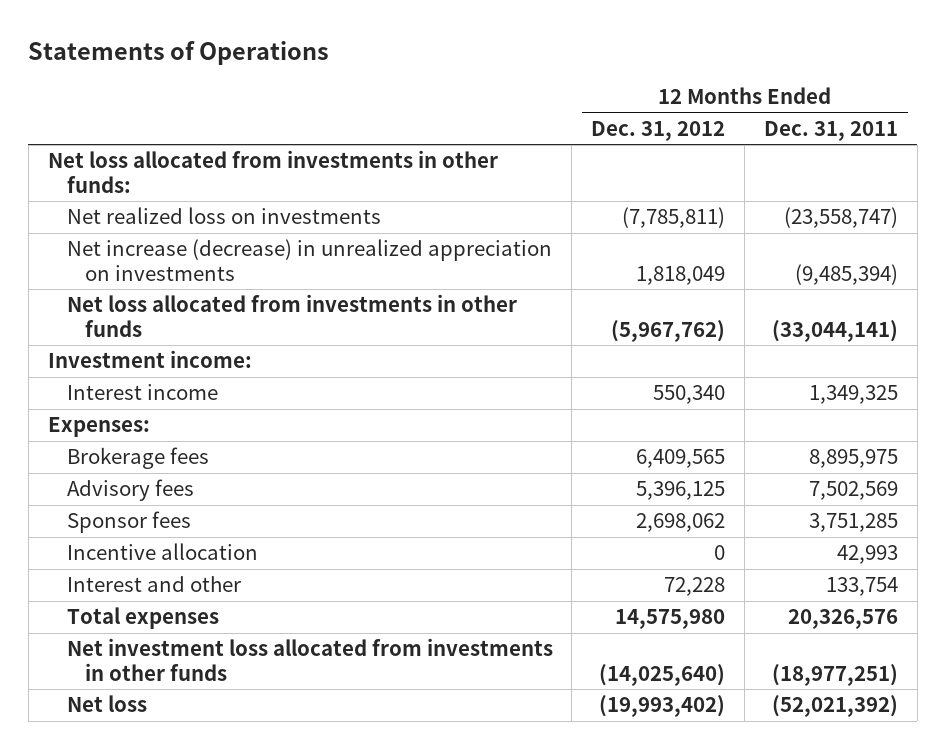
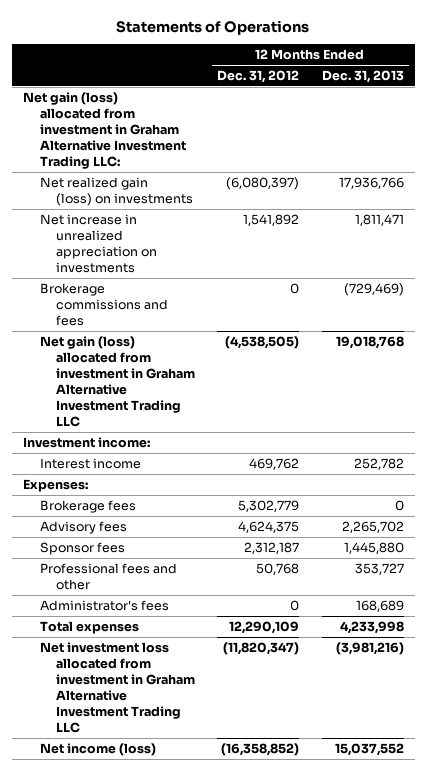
[763,120,898,141] Dec. 31, 2011 -> none
none -> [321,70,404,84] Dec. 31, 2013
[47,150,498,193] Net loss allocated from investments in other funds: -> [23,92,186,170] Net gain (loss) allocated from investment in Graham Alternative Investment Trading LLC:
[66,207,381,225] Net realized loss on investments -> [39,177,193,207] Net realized gain (loss) on investments
[622,207,726,229] (7,785,811) -> [226,177,300,191] (6,080,397)
[66,239,552,281] Net increase (decrease) in unrealized appreciation on investments -> [39,214,157,274] Net increase in unrealized appreciation on investments
[636,265,726,285] 1,818,049 -> [243,214,300,227] 1,541,892
none -> [39,283,168,327] Brokerage commissions and fees
[66,294,517,337] Net loss allocated from investments in other funds -> [39,336,195,428] Net gain (loss) allocated from investment in Graham Alternative Investment Trading LLC
[611,319,726,342] (5,967,762) -> [225,336,300,350] (4,538,505)
[653,385,726,405] 550,340 -> [249,458,300,471] 469,762
[66,543,258,561] Incentive allocation -> none
[66,576,241,593] Interest and other -> none
[636,449,726,469] 6,409,565 -> [238,500,300,513] 5,302,779
[636,481,726,501] 5,396,125 -> [238,521,300,534] 4,624,375
[636,513,726,533] 2,698,062 -> [244,542,300,555] 2,312,187
none -> [39,563,177,591] Professional fees and other
none -> [39,600,169,612] Administrator's fees
[615,609,726,630] 14,575,980 -> [229,621,300,635] 12,290,109
[66,638,553,681] Net investment loss allocated from investments in other funds -> [39,642,195,734] Net investment loss allocated from investment in Graham Alternative Investment Trading LLC
[599,663,726,686] (14,025,640) -> [223,642,300,656] (11,820,347)
[66,695,147,713] Net loss -> [39,743,156,757] Net income (loss)
[599,695,726,718] (19,993,402) -> [221,743,300,757] (16,358,852)

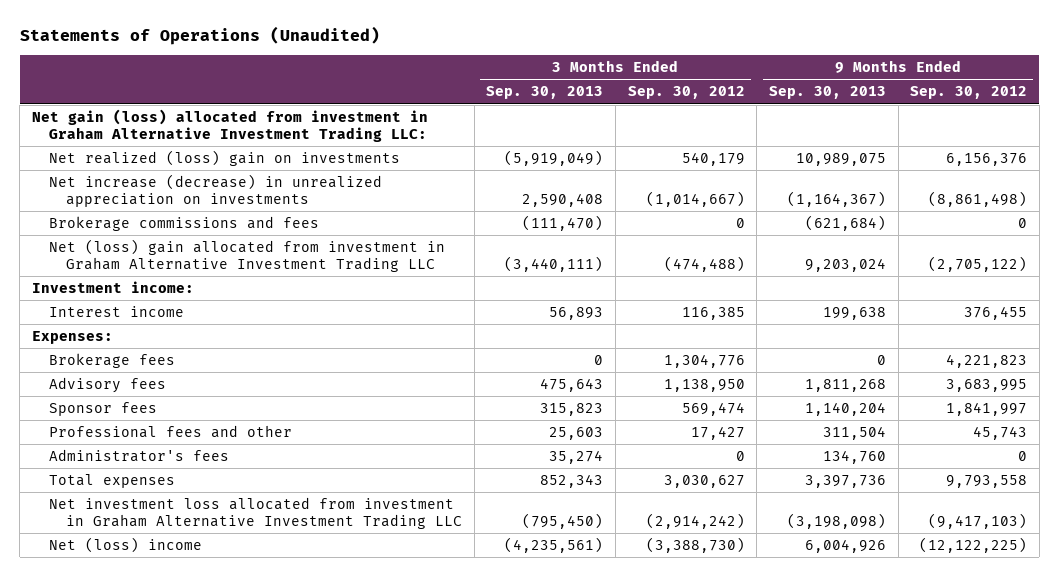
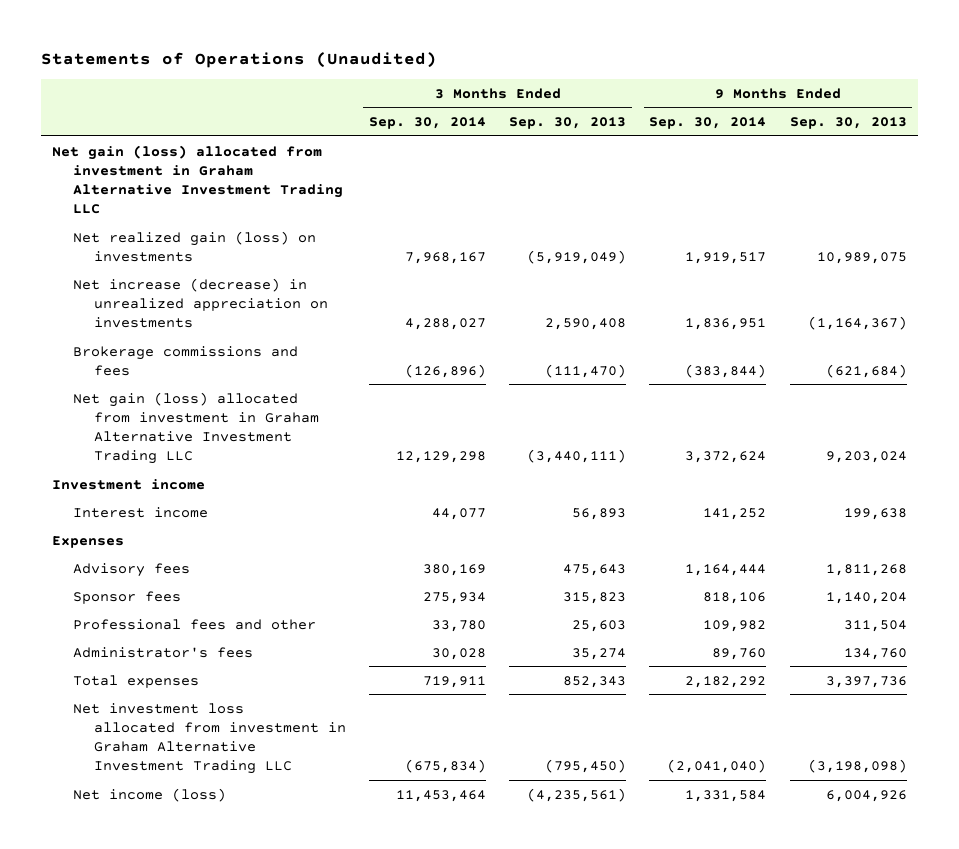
[627,86,745,100] Sep. 30, 2012 -> none
[910,86,1028,100] Sep. 30, 2012 -> none
none -> [369,117,487,130] Sep. 30, 2014
none -> [649,117,767,130] Sep. 30, 2014
[32,108,429,142] Net gain (loss) allocated from investment in Graham Alternative Investment Trading LLC: -> [52,144,344,215] Net gain (loss) allocated from investment in Graham Alternative Investment Trading LLC
[49,149,401,166] Net realized (loss) gain on investments -> [73,230,317,262] Net realized gain (loss) on investments
[49,238,446,272] Net (loss) gain allocated from investment in Graham Alternative Investment Trading LLC -> [73,391,320,465] Net gain (loss) allocated from investment in Graham Alternative Investment Trading LLC
[32,280,195,293] Investment income: -> [52,478,206,490] Investment income
[49,352,176,368] Brokerage fees -> none
[32,330,114,344] Expenses: -> [52,535,125,548] Expenses
[49,536,203,553] Net (loss) income -> [73,787,227,802] Net income (loss)

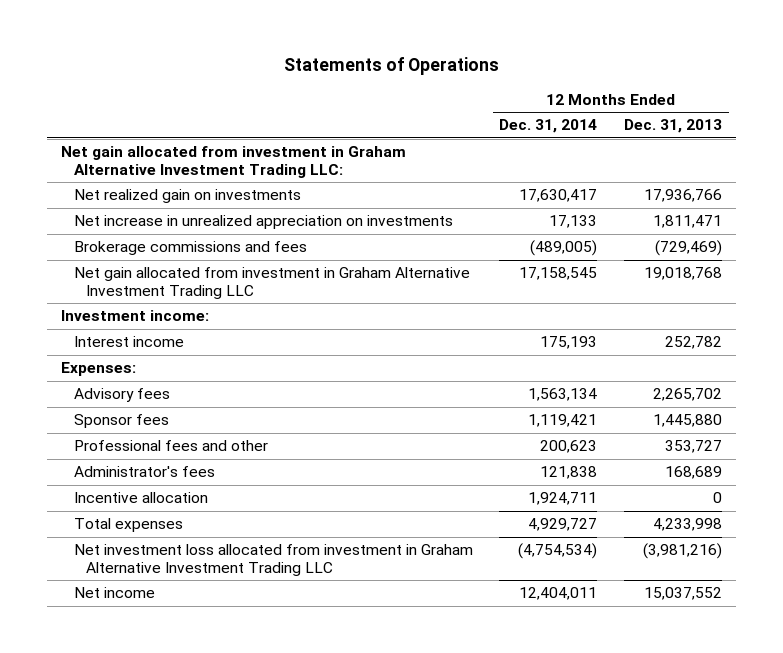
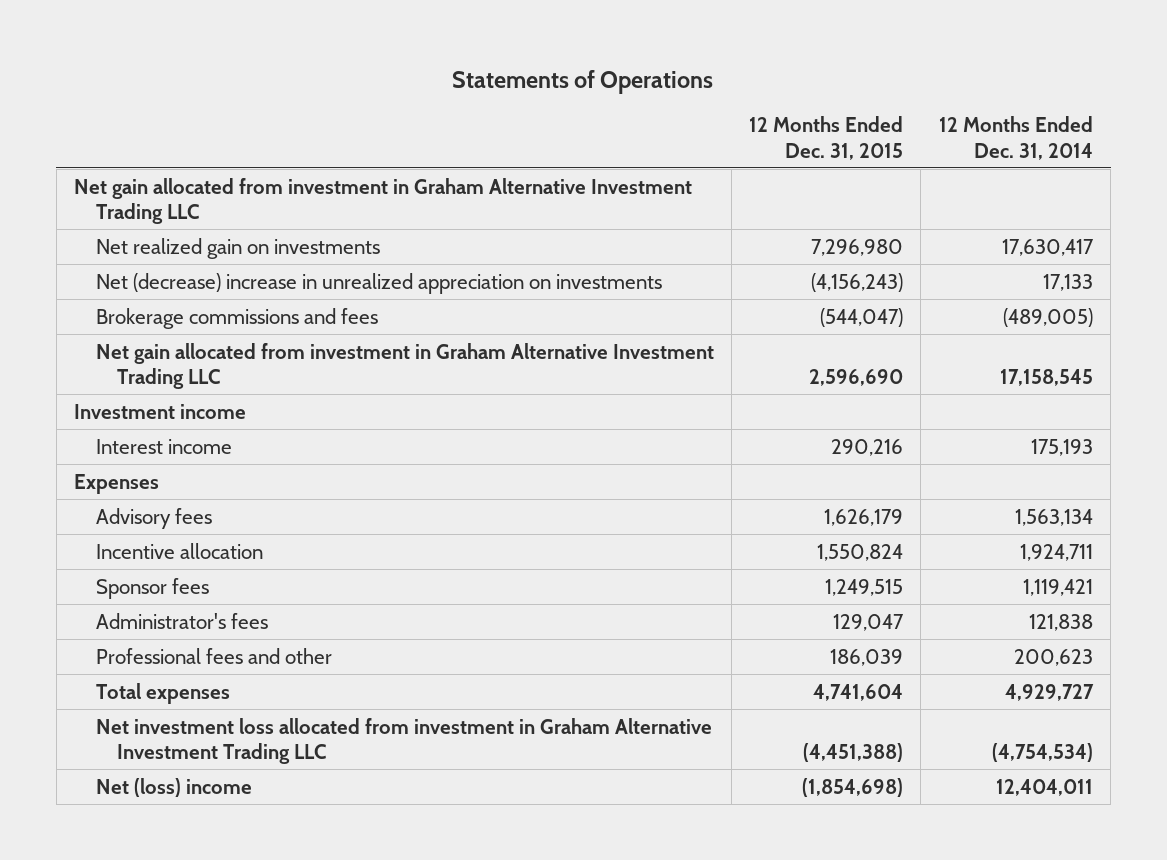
[624,119,723,134] Dec. 31, 2013 -> none
none -> [749,116,904,160] 12 Months Ended Dec. 31, 2015
[60,146,406,178] Net gain allocated from investment in Graham Alternative Investment Trading LLC: -> [73,177,692,224] Net gain allocated from investment in Graham Alternative Investment Trading LLC
[73,215,453,230] Net increase in unrealized appreciation on investments -> [95,272,662,294] Net (decrease) increase in unrealized appreciation on investments
[60,310,209,322] Investment income: -> [73,403,246,419] Investment income
[60,362,136,377] Expenses: -> [73,473,159,494] Expenses
[73,492,208,504] Incentive allocation -> [95,542,263,559] Incentive allocation
[73,440,268,452] Professional fees and other -> [95,647,332,664] Professional fees and other
[73,587,155,599] Net income -> [95,777,252,797] Net (loss) income

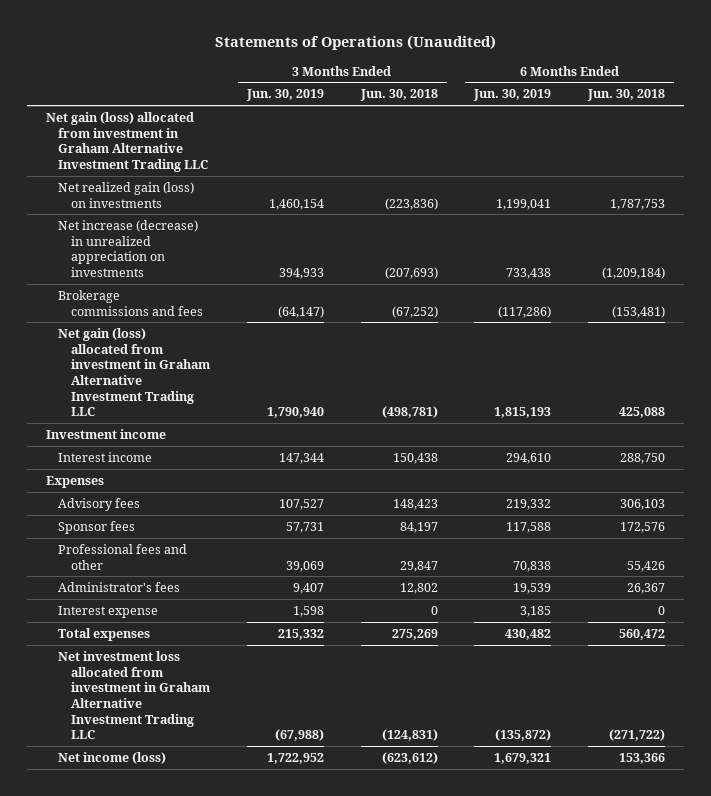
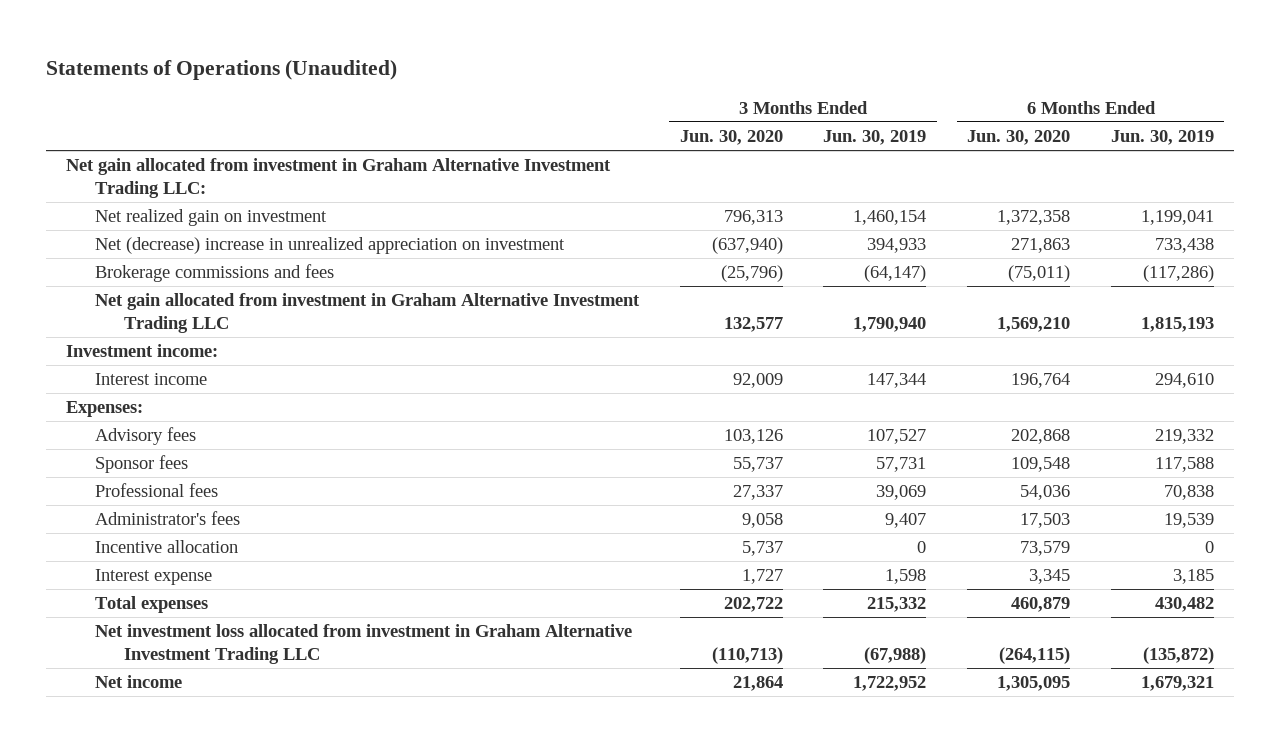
[359,89,438,102] Jun. 30, 2018 -> none
[587,89,666,102] Jun. 30, 2018 -> none
none -> [679,130,783,146] Jun. 30, 2020
none -> [967,130,1071,146] Jun. 30, 2020
[45,111,209,173] Net gain (loss) allocated from investment in Graham Alternative Investment Trading LLC -> [66,158,612,199] Net gain allocated from investment in Graham Alternative Investment Trading LLC:
[58,181,195,208] Net realized gain (loss) on investments -> [94,209,327,227] Net realized gain on investment
[58,219,199,278] Net increase (decrease) in unrealized appreciation on investments -> [94,237,565,255] Net (decrease) increase in unrealized appreciation on investment
[58,327,211,417] Net gain (loss) allocated from investment in Graham Alternative Investment Trading LLC -> [94,293,640,334] Net gain allocated from investment in Graham Alternative Investment Trading LLC
[45,428,166,439] Investment income -> [66,344,219,358] Investment income:
[45,475,104,488] Expenses -> [66,401,144,418] Expenses:
[58,543,188,570] Professional fees and other -> [94,483,218,498] Professional fees
none -> [94,540,238,554] Incentive allocation
[58,751,167,764] Net income (loss) -> [94,675,182,689] Net income

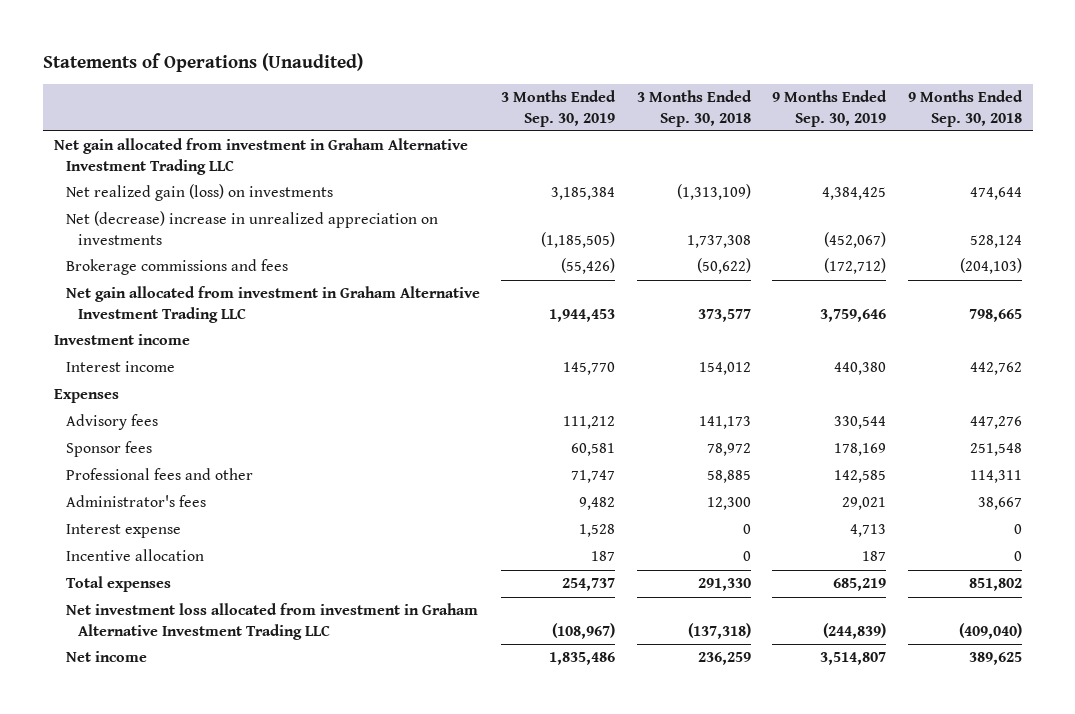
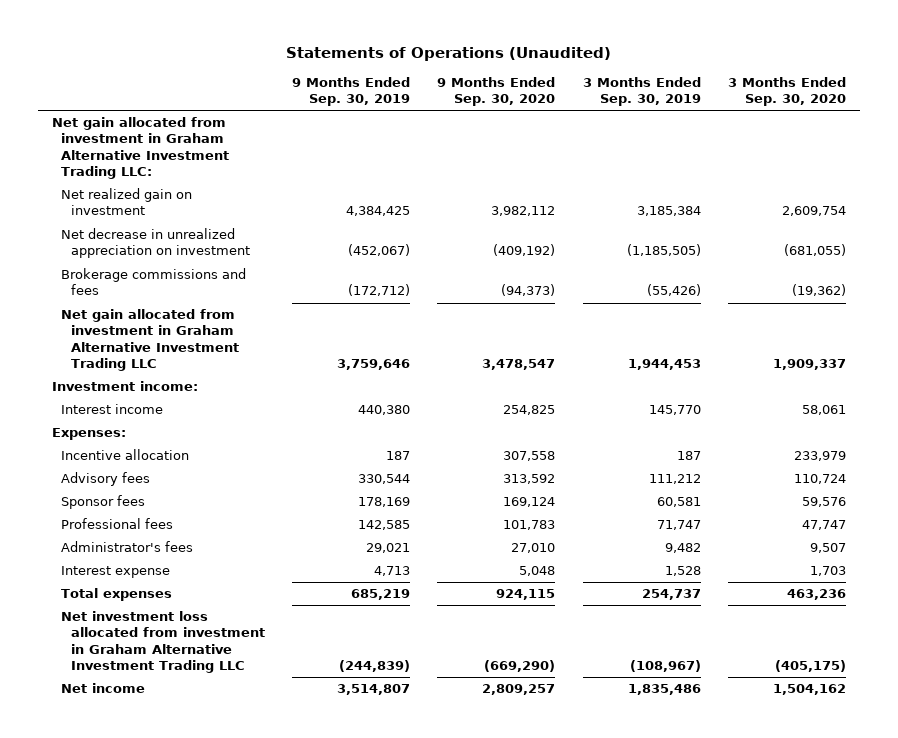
[636,90,752,127] 3 Months Ended Sep. 30, 2018 -> none
[907,90,1023,127] 9 Months Ended Sep. 30, 2018 -> none
none -> [437,76,556,106] 9 Months Ended Sep. 30, 2020
none -> [727,76,846,106] 3 Months Ended Sep. 30, 2020
[53,138,468,175] Net gain allocated from investment in Graham Alternative Investment Trading LLC -> [51,117,230,179] Net gain allocated from investment in Graham Alternative Investment Trading LLC:
[65,184,333,202] Net realized gain (loss) on investments -> [61,188,193,216] Net realized gain on investment
[65,211,438,245] Net (decrease) increase in unrealized appreciation on investments -> [61,228,250,259] Net decrease in unrealized appreciation on investment
[53,334,190,346] Investment income -> [51,381,198,392] Investment income:
[53,389,119,404] Expenses -> [51,428,126,441] Expenses:
[65,549,204,562] Incentive allocation -> [61,449,190,461] Incentive allocation
[65,468,253,481] Professional fees and other -> [61,518,174,530] Professional fees

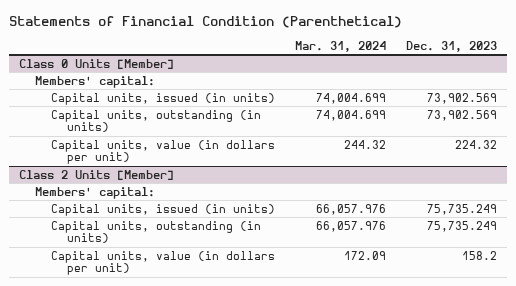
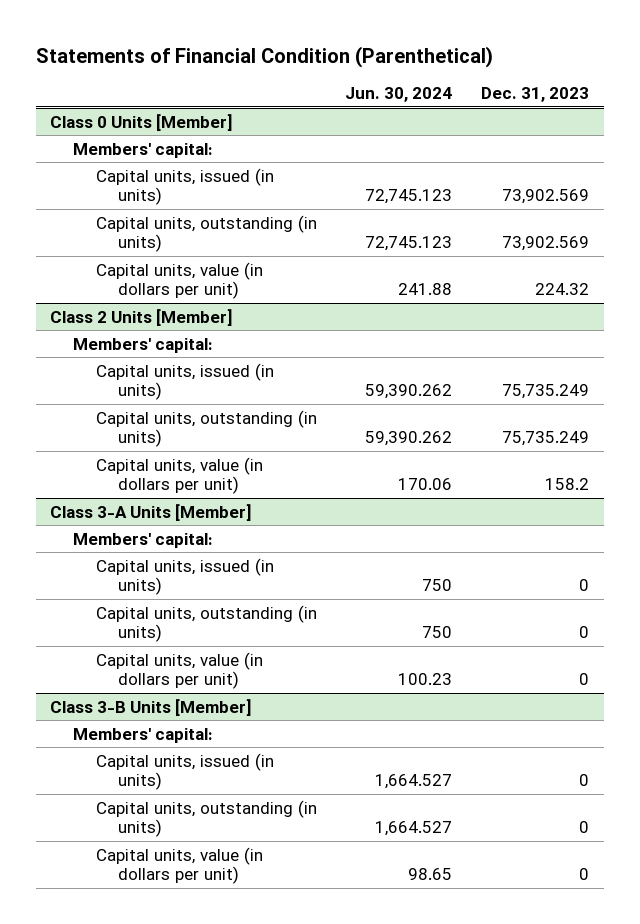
[294,40,386,52] Mar. 31, 2024 -> none
none -> [345,87,453,103] Jun. 30, 2024
none -> [50,503,253,521] Class 3-A Units [Member]
none -> [72,532,213,548] Members' capital:
none -> [95,557,274,596] Capital units, issued (in units)
none -> [95,604,317,643] Capital units, outstanding (in units)
none -> [95,651,263,690] Capital units, value (in dollars per unit)
none -> [50,698,253,716] Class 3-B Units [Member]
none -> [72,727,213,743] Members' capital:
none -> [95,752,274,791] Capital units, issued (in units)
none -> [95,799,317,838] Capital units, outstanding (in units)
none -> [95,846,263,885] Capital units, value (in dollars per unit)

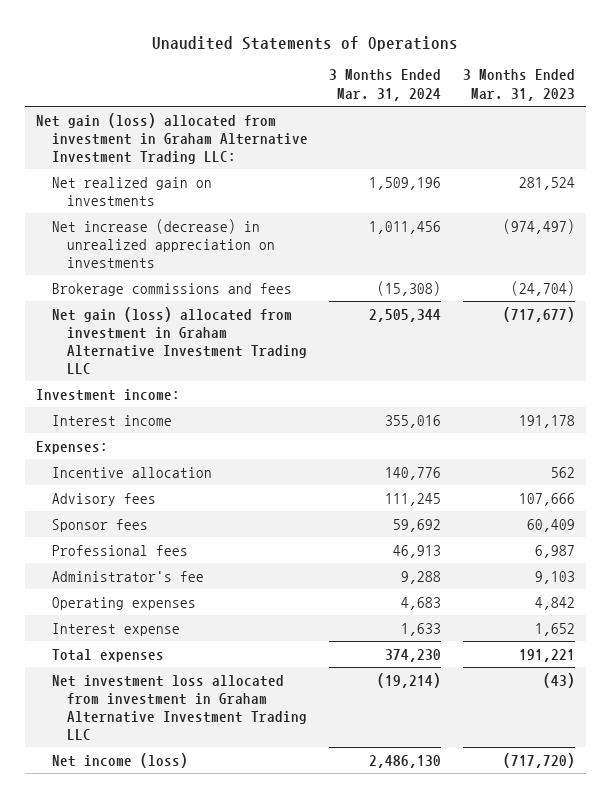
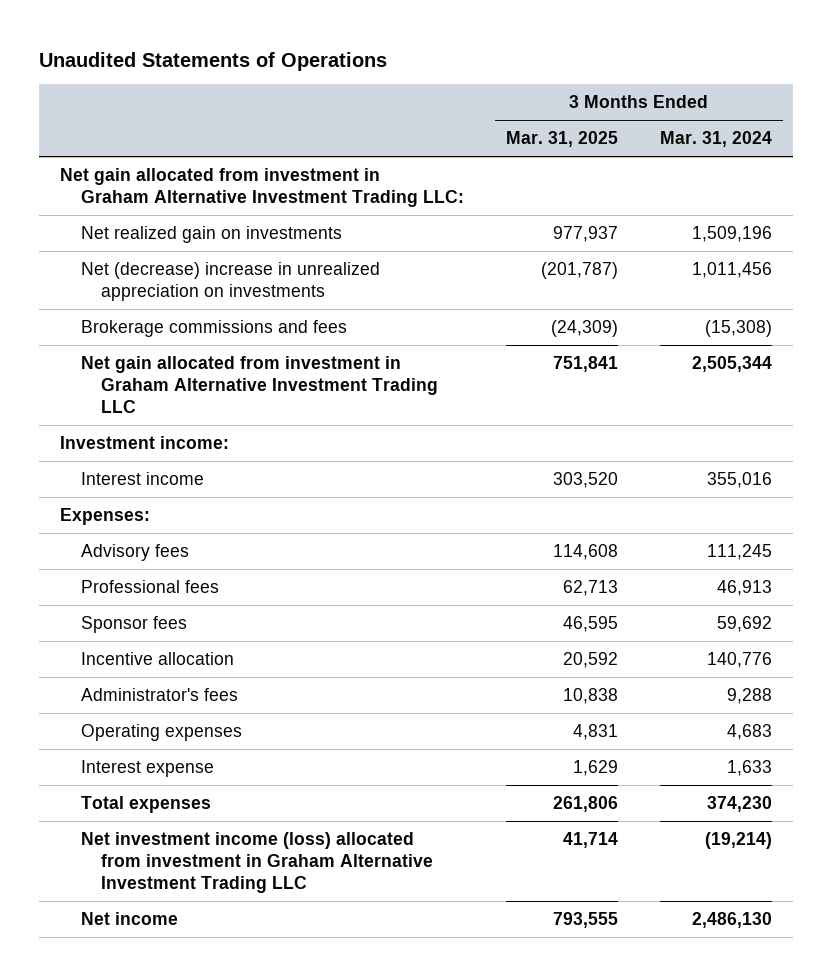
[462,69,575,101] 3 Months Ended Mar. 31, 2023 -> none
none -> [505,131,618,148] Mar. 31, 2025
[36,112,308,164] Net gain (loss) allocated from investment in Graham Alternative Investment Trading LLC: -> [60,168,464,207] Net gain allocated from investment in Graham Alternative Investment Trading LLC:
[51,218,276,268] Net increase (decrease) in unrealized appreciation on investments -> [80,262,380,301] Net (decrease) increase in unrealized appreciation on investments
[51,306,308,375] Net gain (loss) allocated from investment in Graham Alternative Investment Trading LLC -> [80,356,438,413] Net gain allocated from investment in Graham Alternative Investment Trading LLC
[51,518,148,532] Sponsor fees -> [80,616,187,634] Sponsor fees
[51,466,212,478] Incentive allocation -> [80,652,234,666] Incentive allocation
[51,570,204,582] Administrator's fee -> [80,688,238,702] Administrator's fees
[51,674,308,741] Net investment loss allocated from investment in Graham Alternative Investment Trading LLC -> [80,832,433,893] Net investment income (loss) allocated from investment in Graham Alternative Investment Trading LLC
[51,752,188,768] Net income (loss) -> [80,912,178,926] Net income

